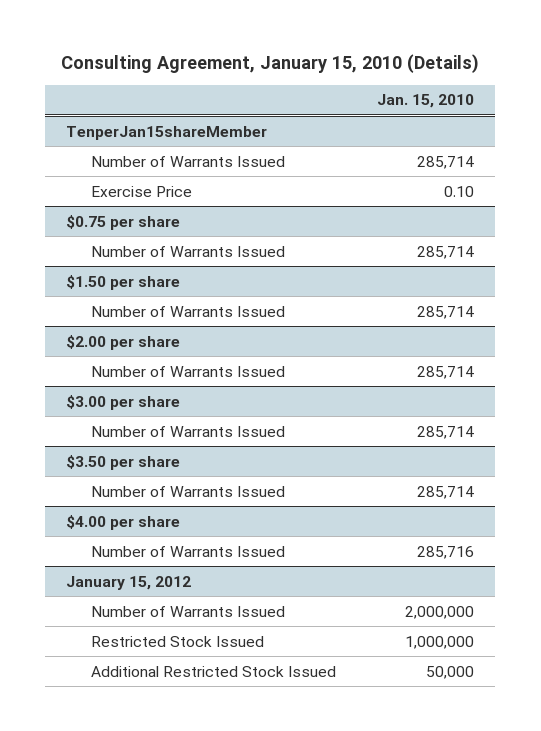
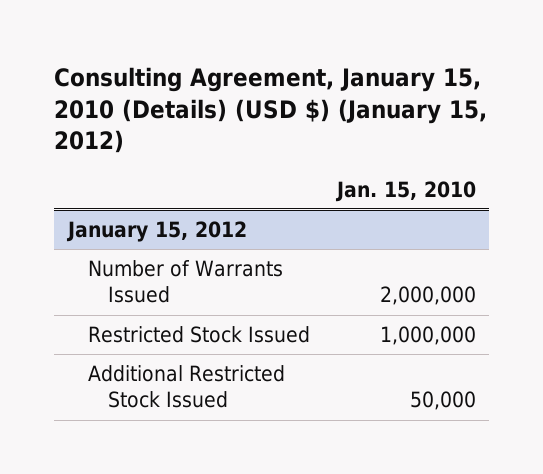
[61,54,480,74] Consulting Agreement, January 15, 2010 (Details) -> [54,66,488,154] Consulting Agreement, January 15, 2010 (Details) (USD $) (January 15, 2012)
[66,125,268,140] TenperJan15shareMember -> none
[90,155,285,167] Number of Warrants Issued -> none
[90,185,192,197] Exercise Price -> none
[66,214,181,230] $0.75 per share -> none
[90,245,285,257] Number of Warrants Issued -> none
[66,274,181,290] $1.50 per share -> none
[90,305,285,317] Number of Warrants Issued -> none
[66,334,181,350] $2.00 per share -> none
[90,365,285,377] Number of Warrants Issued -> none
[66,394,181,410] $3.00 per share -> none
[90,425,285,437] Number of Warrants Issued -> none
[66,454,181,470] $3.50 per share -> none
[90,485,285,497] Number of Warrants Issued -> none
[66,514,181,530] $4.00 per share -> none
[90,545,285,557] Number of Warrants Issued -> none

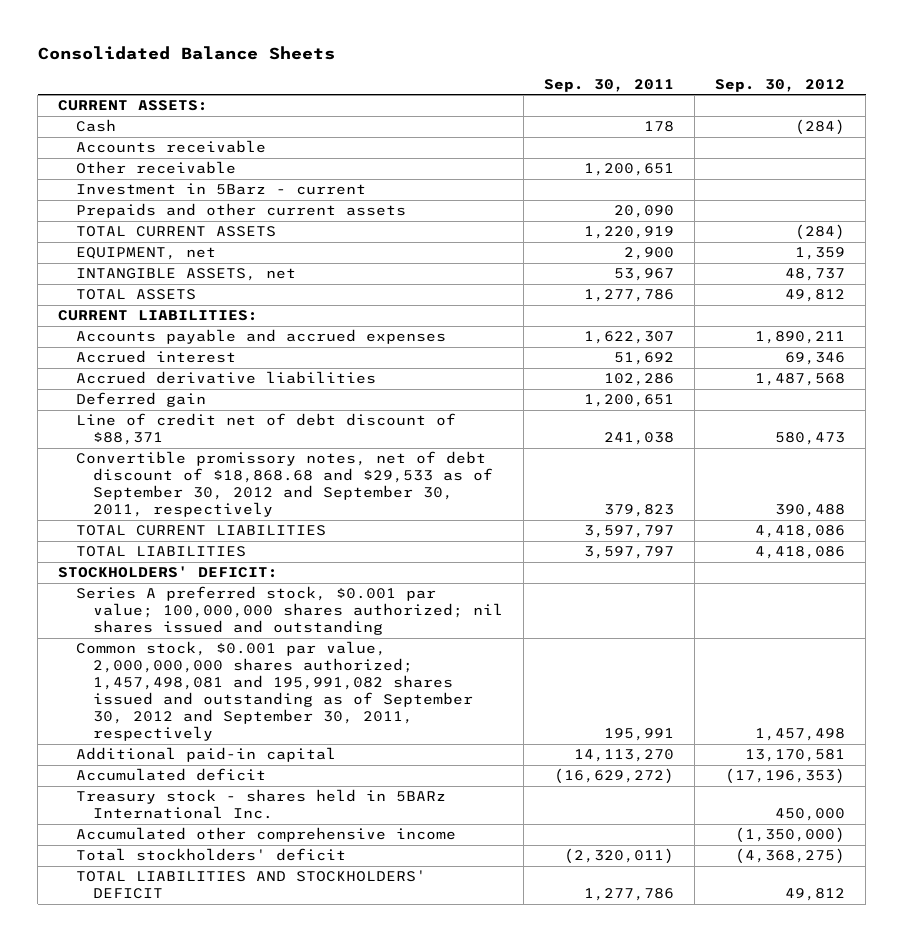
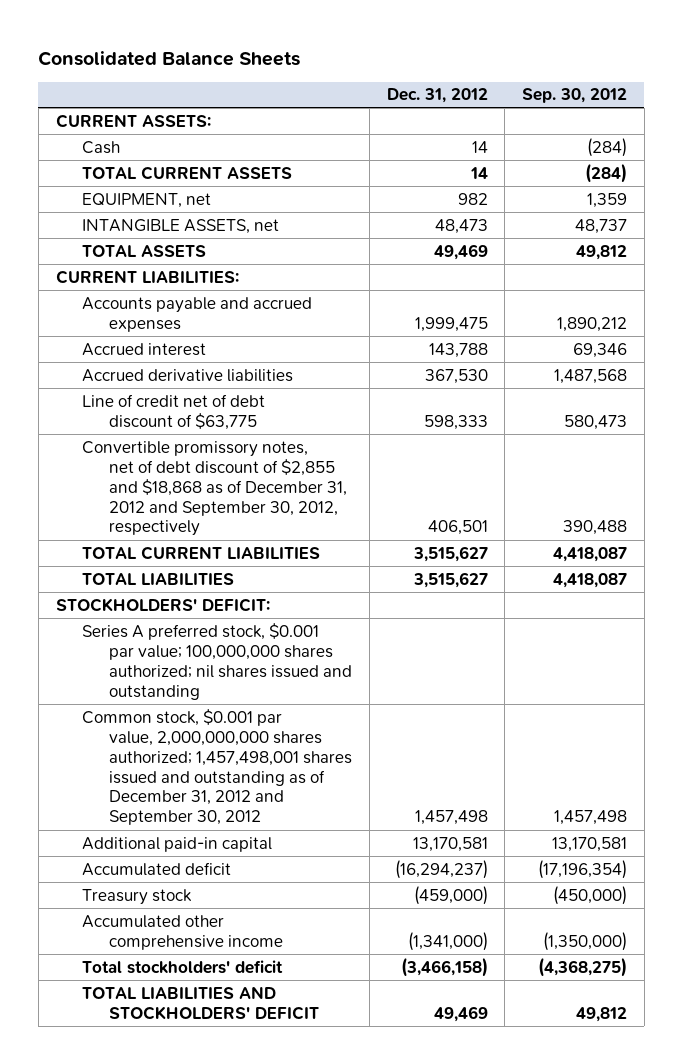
[544,78,675,92] Sep. 30, 2011 -> none
none -> [386,88,488,104] Dec. 31, 2012
[75,140,266,154] Accounts receivable -> none
[75,161,236,175] Other receivable -> none
[75,183,366,196] Investment in 5Barz - current -> none
[75,203,406,219] Prepaids and other current assets -> none
[755,331,846,345] 1,890,211 -> [557,316,628,332] 1,890,212
[75,392,206,408] Deferred gain -> none
[75,413,456,446] Line of credit net of debt discount of $88,371 -> [82,393,266,430] Line of credit net of debt discount of $63,775
[75,451,494,518] Convertible promissory notes, net of debt discount of $18,868.68 and $29,533 as of September 30, 2012 and September 30, 2011, respectively -> [82,440,348,537] Convertible promissory notes, net of debt discount of $2,855 and $18,868 as of December 31, 2012 and September 30, 2012, respectively
[755,525,846,539] 4,418,086 -> [553,546,628,562] 4,418,087
[755,546,846,560] 4,418,086 -> [553,572,628,588] 4,418,087
[75,641,474,742] Common stock, $0.001 par value, 2,000,000,000 shares authorized; 1,457,498,081 and 195,991,082 shares issued and outstanding as of September 30, 2012 and September 30, 2011, respectively -> [82,708,353,826] Common stock, $0.001 par value, 2,000,000,000 shares authorized; 1,457,498,001 shares issued and outstanding as of December 31, 2012 and September 30, 2012
[725,768,846,785] (17,196,353) -> [538,859,628,879] (17,196,354)
[75,789,446,820] Treasury stock - shares held in 5BARz International Inc. -> [82,888,193,905] Treasury stock
[775,808,846,822] 450,000 -> [553,885,628,905] (450,000)

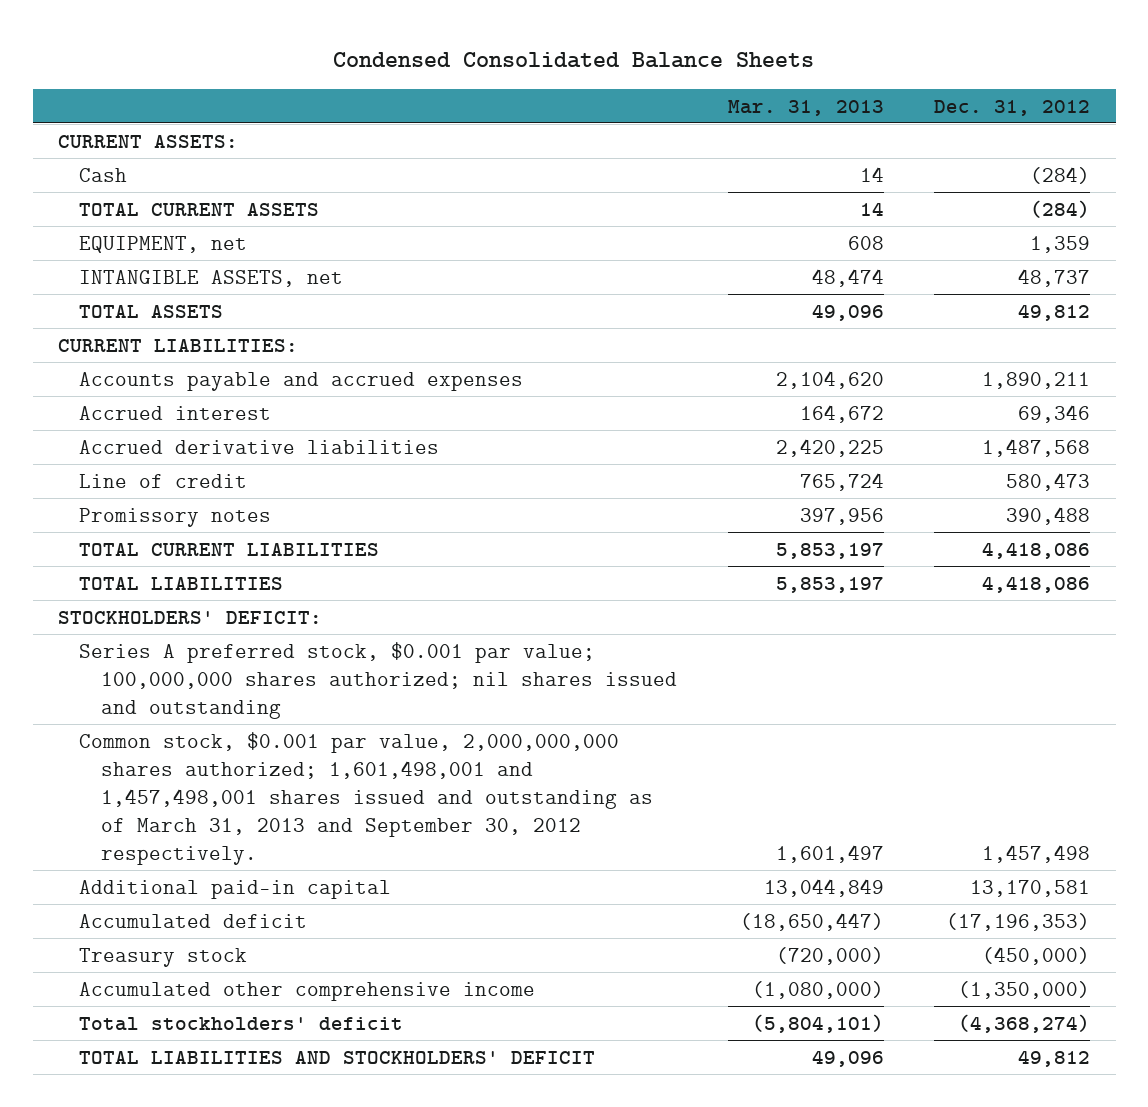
[38,50,301,66] Consolidated Balance Sheets -> [333,51,815,68] Condensed Consolidated Balance Sheets
[522,88,628,104] Sep. 30, 2012 -> none
none -> [727,99,884,116] Mar. 31, 2013
[471,140,488,153] 14 -> [1030,166,1091,184] (284)
[469,166,488,179] 14 -> [1030,199,1091,218] (284)
[457,192,488,205] 982 -> [1030,235,1091,253] 1,359
[434,218,488,234] 48,473 -> [1018,268,1091,287] 48,737
[433,243,488,260] 49,469 -> [1018,303,1091,321] 49,812
[82,440,348,537] Convertible promissory notes, net of debt discount of $2,855 and $18,868 as of December 31, 2012 and September 30, 2012, respectively -> none
[414,316,488,332] 1,999,475 -> [982,371,1091,389] 1,890,211
[428,342,488,358] 143,788 -> [1018,404,1091,423] 69,346
[424,368,488,384] 367,530 -> [982,438,1091,457] 1,487,568
[82,393,266,430] Line of credit net of debt discount of $63,775 -> [79,473,248,488] Line of credit
[423,414,488,430] 598,333 -> [1006,472,1091,491] 580,473
none -> [79,507,272,527] Promissory notes
[412,545,488,562] 3,515,627 -> [982,541,1091,559] 4,418,086
[412,571,488,588] 3,515,627 -> [982,575,1091,593] 4,418,086
[82,708,353,826] Common stock, $0.001 par value, 2,000,000,000 shares authorized; 1,457,498,001 shares issued and outstanding as of December 31, 2012 and September 30, 2012 -> [79,731,653,865] Common stock, $0.001 par value, 2,000,000,000 shares authorized; 1,601,498,001 and 1,457,498,001 shares issued and outstanding as of March 31, 2013 and September 30, 2012 respectively.
[394,859,488,879] (16,294,237) -> [946,912,1091,931] (17,196,353)
[413,885,488,905] (459,000) -> [982,946,1091,965] (450,000)
[407,931,488,951] (1,341,000) -> [958,980,1091,999] (1,350,000)
[400,956,488,977] (3,466,158) -> [958,1013,1091,1033] (4,368,274)
[433,1005,488,1022] 49,469 -> [1018,1049,1091,1067] 49,812

